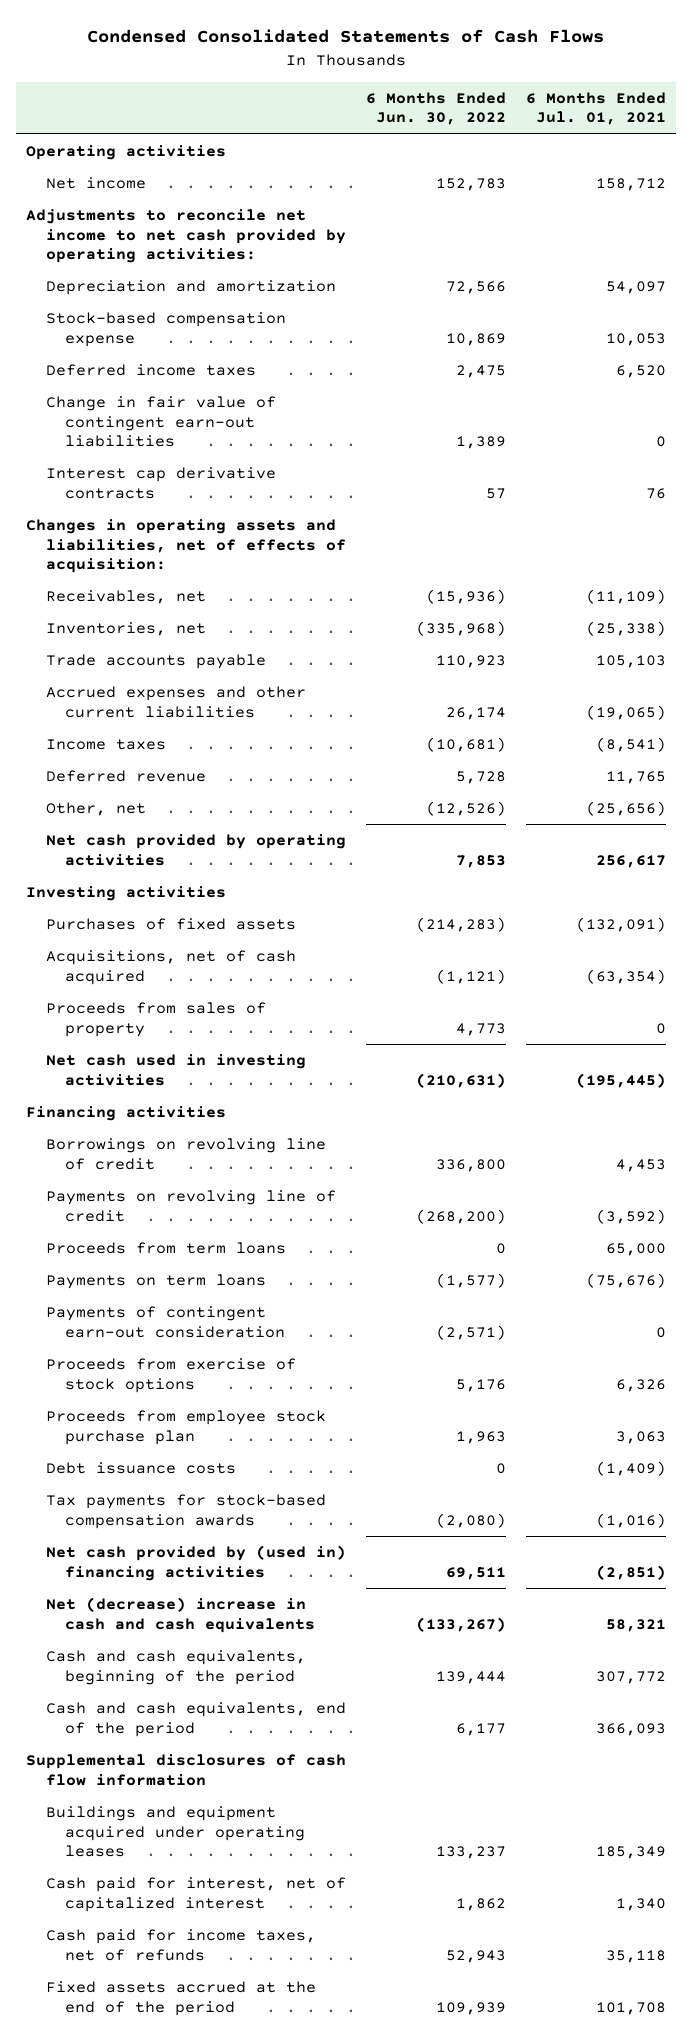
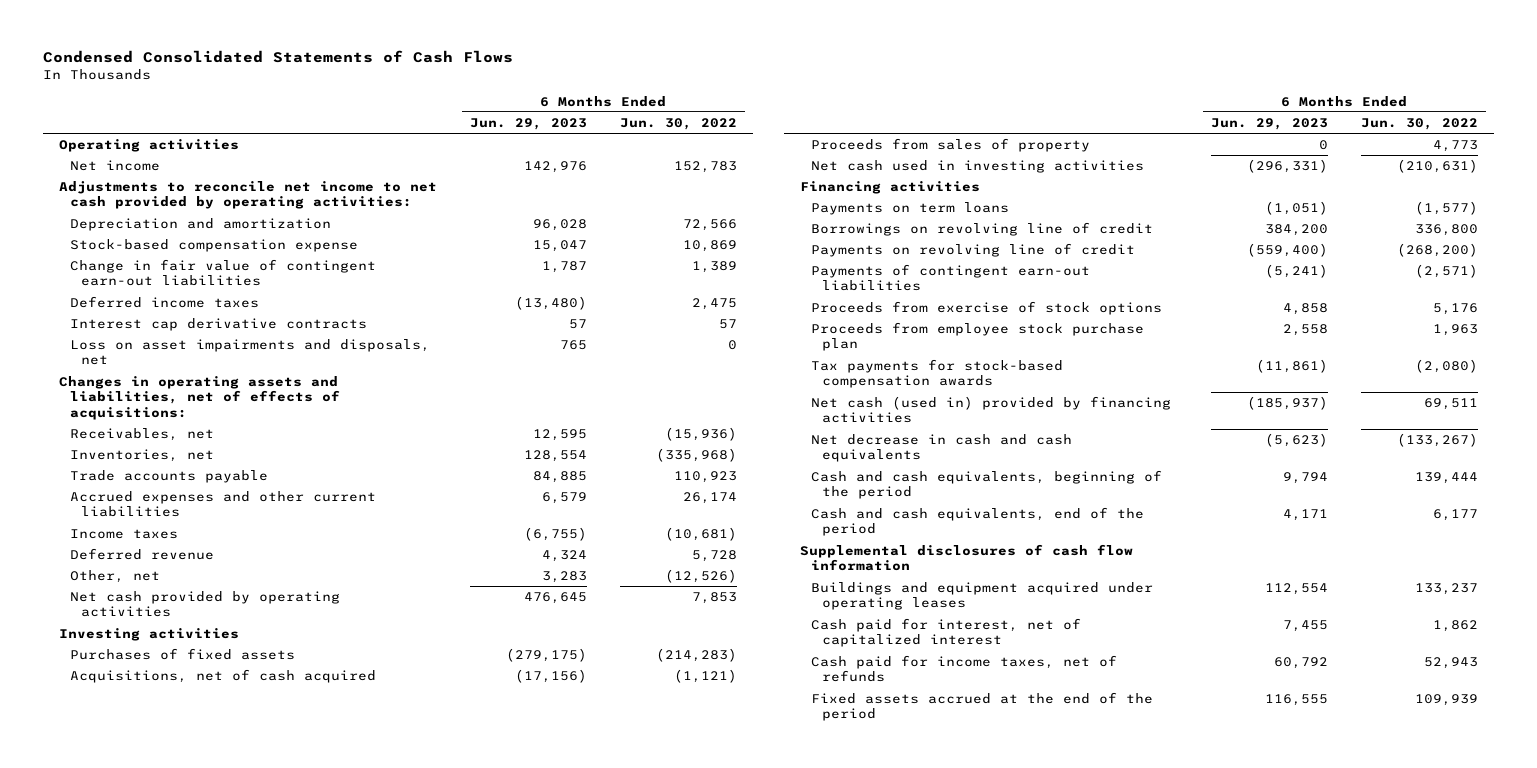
[526,91,667,126] 6 Months Ended Jul. 01, 2021 -> none
none -> [469,117,587,130] Jun. 29, 2023
[45,364,256,377] Deferred income taxes -> [69,295,259,308] Deferred income taxes
none -> [69,338,430,366] Loss on asset impairments and disposals, net
[26,519,346,574] Changes in operating assets and liabilities, net of effects of acquisition: -> [59,375,340,420] Changes in operating assets and liabilities, net of effects of acquisitions:
[45,1274,266,1290] Payments on term loans -> [810,201,1009,215] Payments on term loans
[45,1242,286,1255] Proceeds from term loans -> none
[45,1306,286,1338] Payments of contingent earn-out consideration -> [810,263,1090,292] Payments of contingent earn-out liabilities
[45,1462,236,1475] Debt issuance costs -> none
[45,1545,346,1581] Net cash provided by (used in) financing activities -> [810,395,1171,424] Net cash (used in) provided by financing activities
[45,1597,316,1633] Net (decrease) increase in cash and cash equivalents -> [810,433,1072,463] Net decrease in cash and cash equivalents

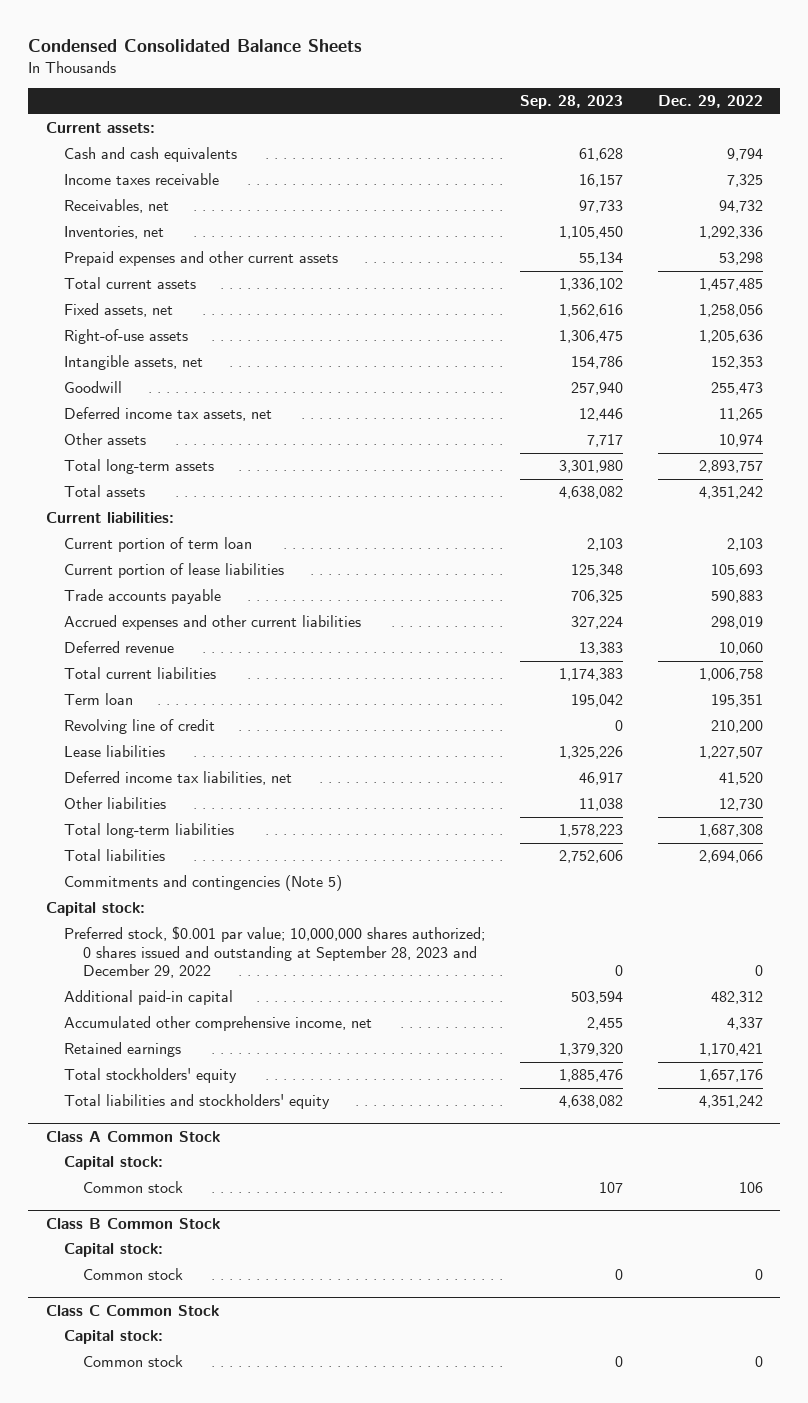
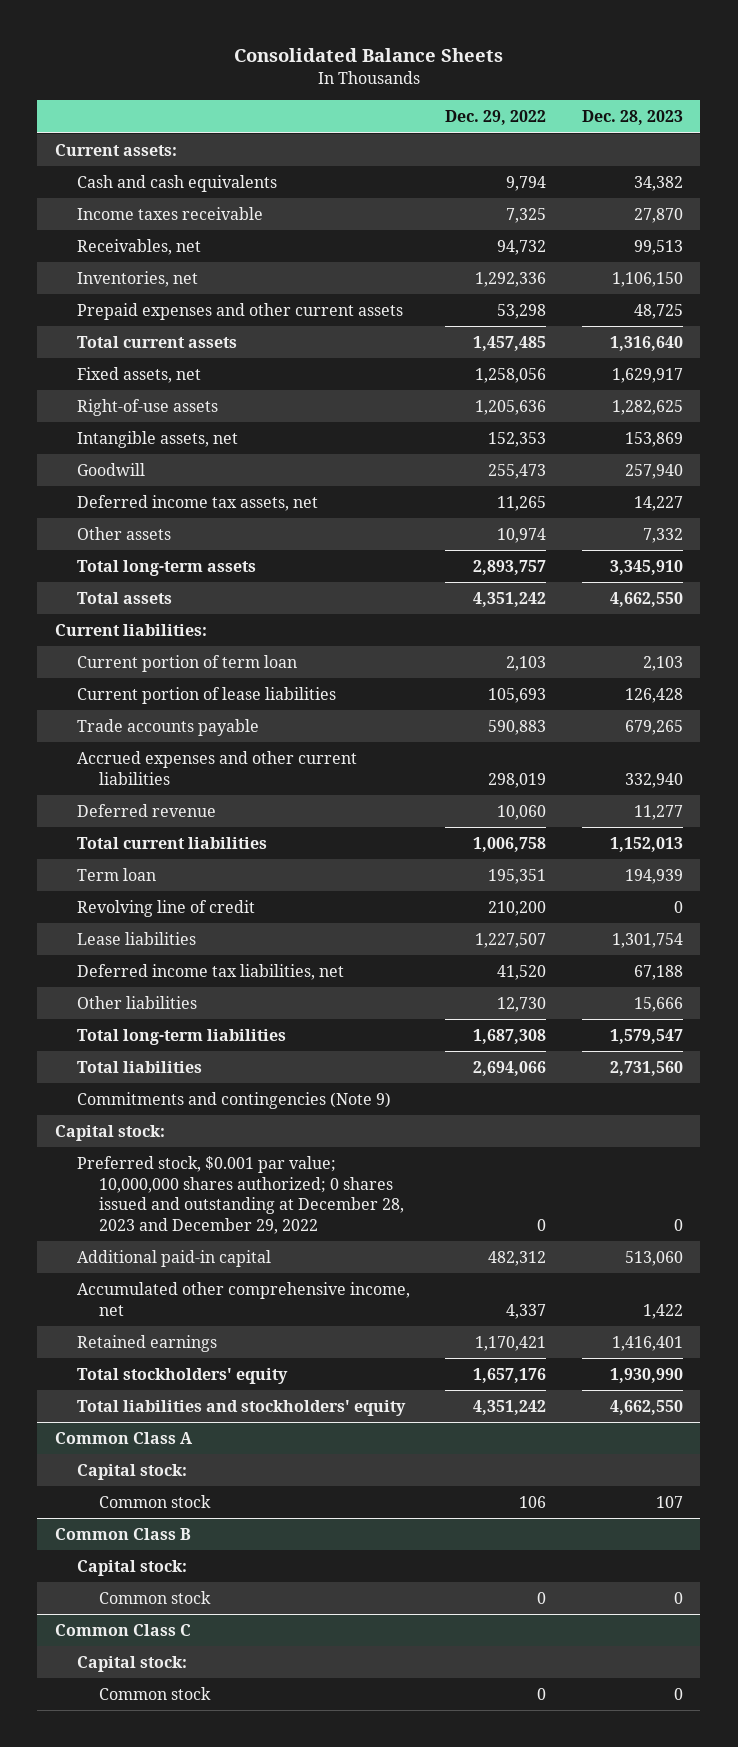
[28,38,363,52] Condensed Consolidated Balance Sheets -> [233,48,503,63] Consolidated Balance Sheets
[519,95,623,110] Sep. 28, 2023 -> none
none -> [581,110,683,126] Dec. 28, 2023
[64,875,343,892] Commitments and contingencies (Note 5) -> [77,1092,392,1110] Commitments and contingencies (Note 9)
[64,926,486,979] Preferred stock, $0.001 par value; 10,000,000 shares authorized; 0 shares issued and outstanding at September 28, 2023 and December 29, 2022 -> [77,1156,405,1235] Preferred stock, $0.001 par value; 10,000,000 shares authorized; 0 shares issued and outstanding at December 28, 2023 and December 29, 2022
[45,1130,220,1142] Class A Common Stock -> [54,1432,193,1445] Common Class A
[45,1217,220,1229] Class B Common Stock -> [54,1528,191,1541] Common Class B
[45,1304,219,1316] Class C Common Stock -> [54,1624,191,1637] Common Class C

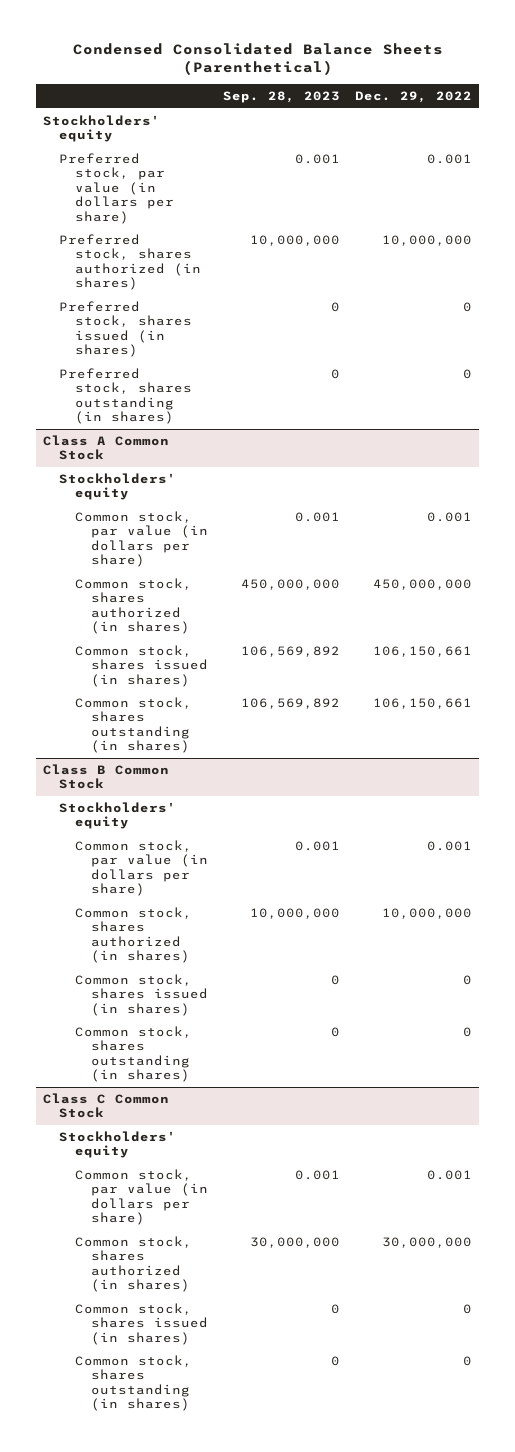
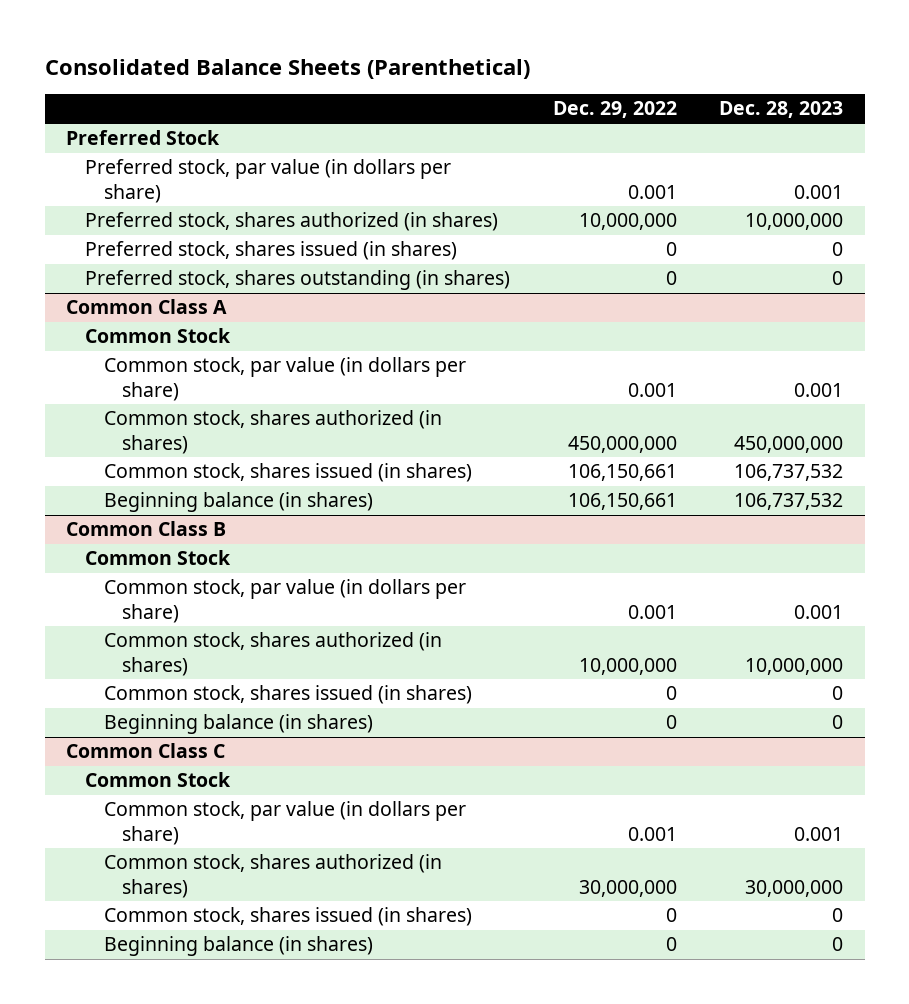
[72,43,443,76] Condensed Consolidated Balance Sheets (Parenthetical) -> [44,58,530,79] Consolidated Balance Sheets (Parenthetical)
[222,91,340,104] Sep. 28, 2023 -> none
none -> [719,101,844,119] Dec. 28, 2023
[43,114,161,143] Stockholders' equity -> none
none -> [66,130,221,146] Preferred Stock
[59,472,177,501] Stockholders' equity -> none
[43,434,170,461] Class A Common Stock -> [66,299,228,315] Common Class A
none -> [84,328,231,344] Common Stock
[59,801,177,830] Stockholders' equity -> none
[75,696,193,754] Common stock, shares outstanding (in shares) -> [103,492,373,513] Beginning balance (in shares)
[43,763,170,790] Class B Common Stock -> [66,521,227,537] Common Class B
none -> [84,550,231,566] Common Stock
[59,1130,177,1159] Stockholders' equity -> none
[75,1025,193,1083] Common stock, shares outstanding (in shares) -> [103,714,373,735] Beginning balance (in shares)
[43,1092,170,1119] Class C Common Stock -> [66,743,226,759] Common Class C
none -> [84,772,231,788] Common Stock
[75,1354,193,1412] Common stock, shares outstanding (in shares) -> [103,936,373,957] Beginning balance (in shares)

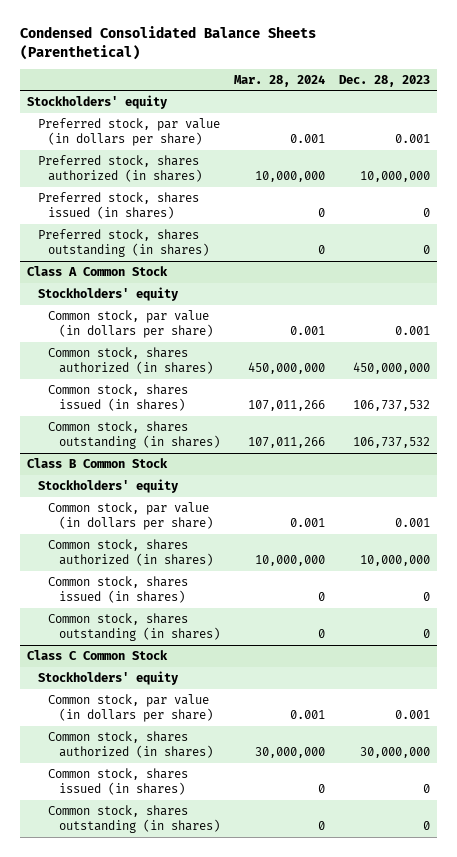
[44,58,530,79] Consolidated Balance Sheets (Parenthetical) -> [20,26,317,60] Condensed Consolidated Balance Sheets (Parenthetical)
[552,101,677,119] Dec. 29, 2022 -> none
none -> [234,74,326,87] Mar. 28, 2024
[66,130,221,146] Preferred Stock -> none
none -> [27,95,169,110] Stockholders' equity
[84,328,231,344] Common Stock -> none
[66,299,228,315] Common Class A -> [27,266,169,277] Class A Common Stock
none -> [37,287,179,302] Stockholders' equity
[84,550,231,566] Common Stock -> none
[103,492,373,513] Beginning balance (in shares) -> [48,421,220,449] Common stock, shares outstanding (in shares)
[66,521,227,537] Common Class B -> [27,458,169,469] Class B Common Stock
none -> [37,479,179,494] Stockholders' equity
[84,772,231,788] Common Stock -> none
[103,714,373,735] Beginning balance (in shares) -> [48,613,220,641] Common stock, shares outstanding (in shares)
[66,743,226,759] Common Class C -> [27,650,169,661] Class C Common Stock
none -> [37,671,179,686] Stockholders' equity
[103,936,373,957] Beginning balance (in shares) -> [48,805,220,833] Common stock, shares outstanding (in shares)

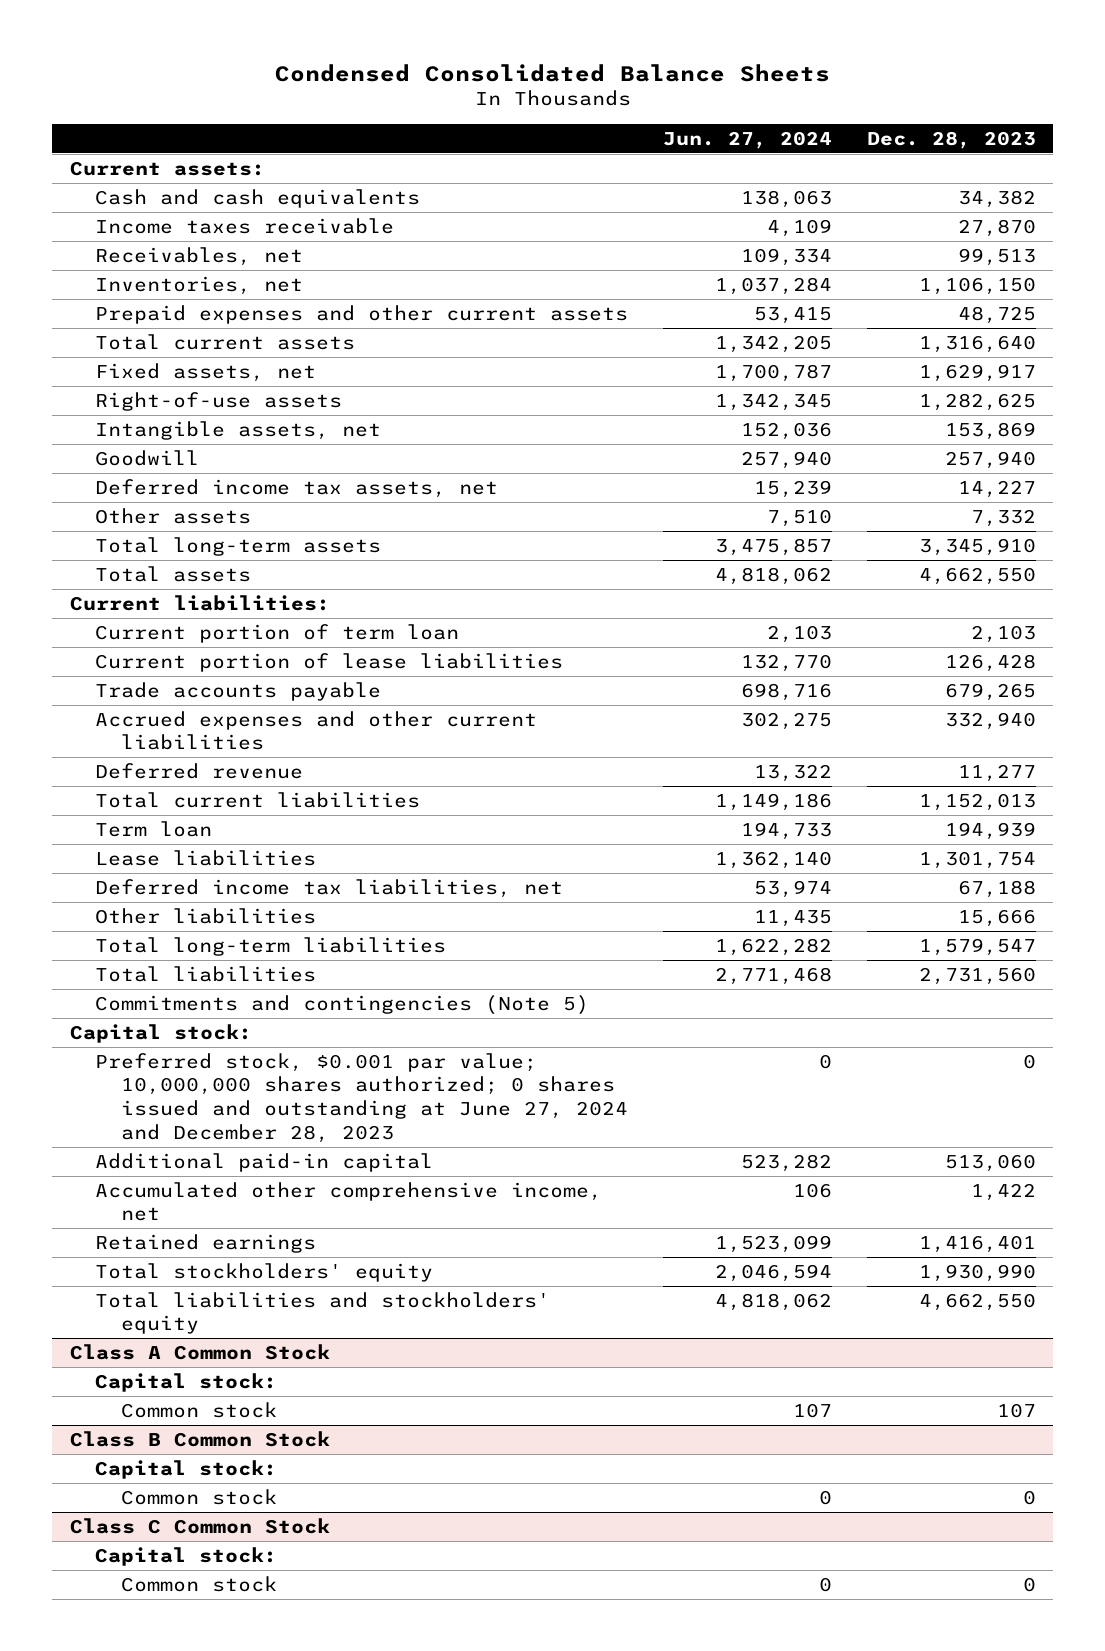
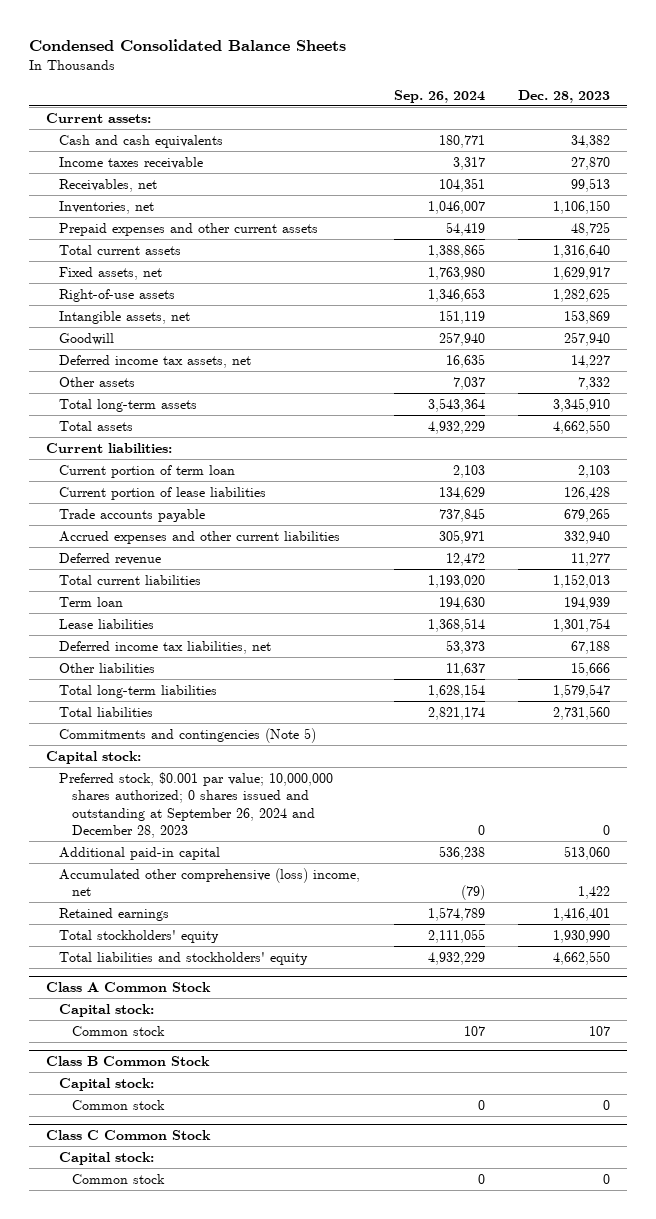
[663,130,833,149] Jun. 27, 2024 -> none
none -> [393,89,485,103] Sep. 26, 2024
[95,1052,629,1143] Preferred stock, $0.001 par value; 10,000,000 shares authorized; 0 shares issued and outstanding at June 27, 2024 and December 28, 2023 -> [59,771,334,839] Preferred stock, $0.001 par value; 10,000,000 shares authorized; 0 shares issued and outstanding at September 26, 2024 and December 28, 2023
[95,1181,603,1222] Accumulated other comprehensive income, net -> [59,867,361,897] Accumulated other comprehensive (loss) income, net

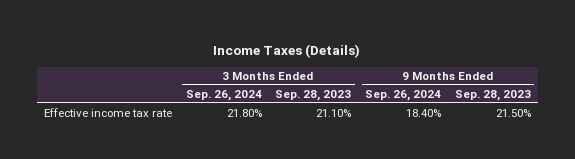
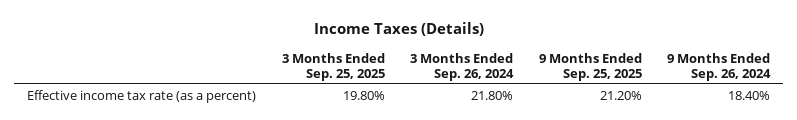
[275,89,352,101] Sep. 28, 2023 -> none
[454,89,531,101] Sep. 28, 2023 -> none
none -> [281,52,385,81] 3 Months Ended Sep. 25, 2025
none -> [538,52,642,81] 9 Months Ended Sep. 25, 2025
[43,108,172,118] Effective income tax rate -> [27,90,257,104] Effective income tax rate (as a percent)

